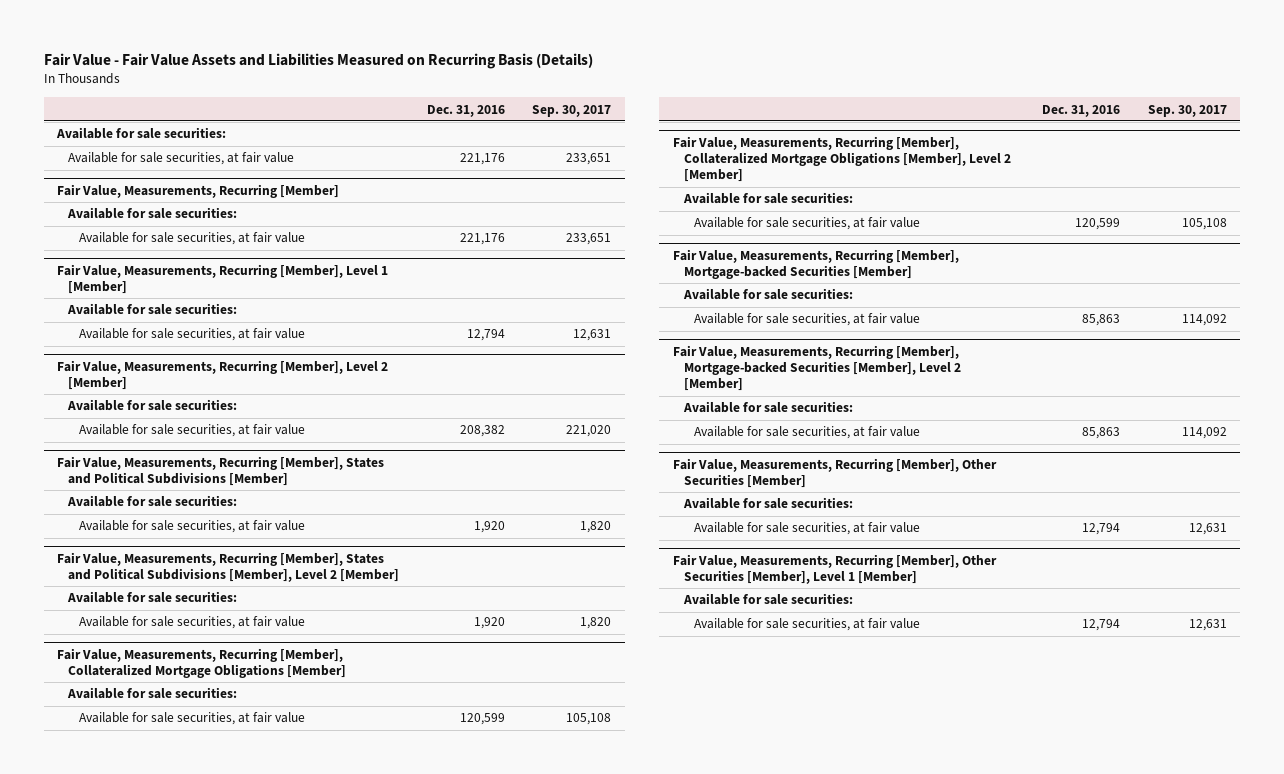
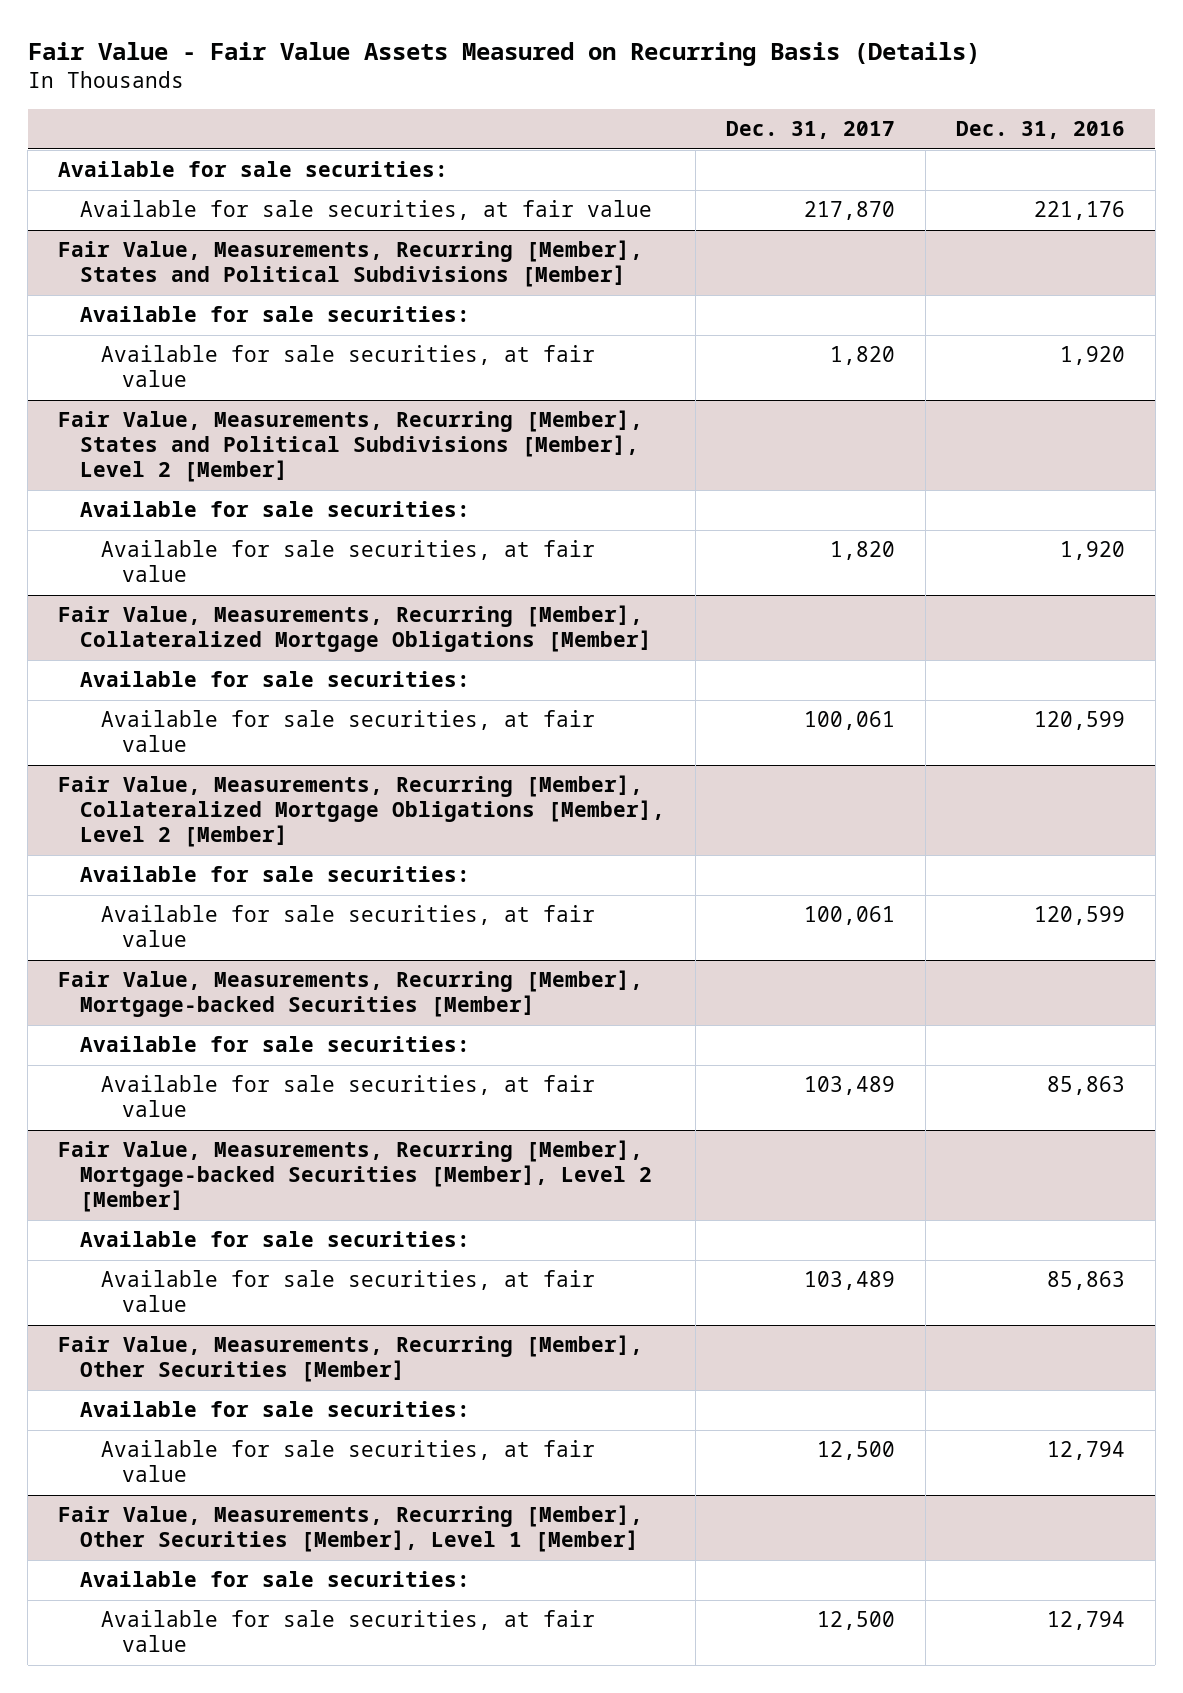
[43,52,593,69] Fair Value - Fair Value Assets and Liabilities Measured on Recurring Basis (Details) -> [27,42,980,67] Fair Value - Fair Value Assets Measured on Recurring Basis (Details)
[532,104,612,117] Sep. 30, 2017 -> none
none -> [725,121,895,140] Dec. 31, 2017
[57,183,340,198] Fair Value, Measurements, Recurring [Member] -> none
[66,207,237,220] Available for sale securities: -> none
[78,232,305,246] Available for sale securities, at fair value -> none
[57,263,389,294] Fair Value, Measurements, Recurring [Member], Level 1 [Member] -> none
[66,303,237,316] Available for sale securities: -> none
[78,328,305,342] Available for sale securities, at fair value -> none
[57,359,389,390] Fair Value, Measurements, Recurring [Member], Level 2 [Member] -> none
[66,399,237,412] Available for sale securities: -> none
[78,424,305,438] Available for sale securities, at fair value -> none

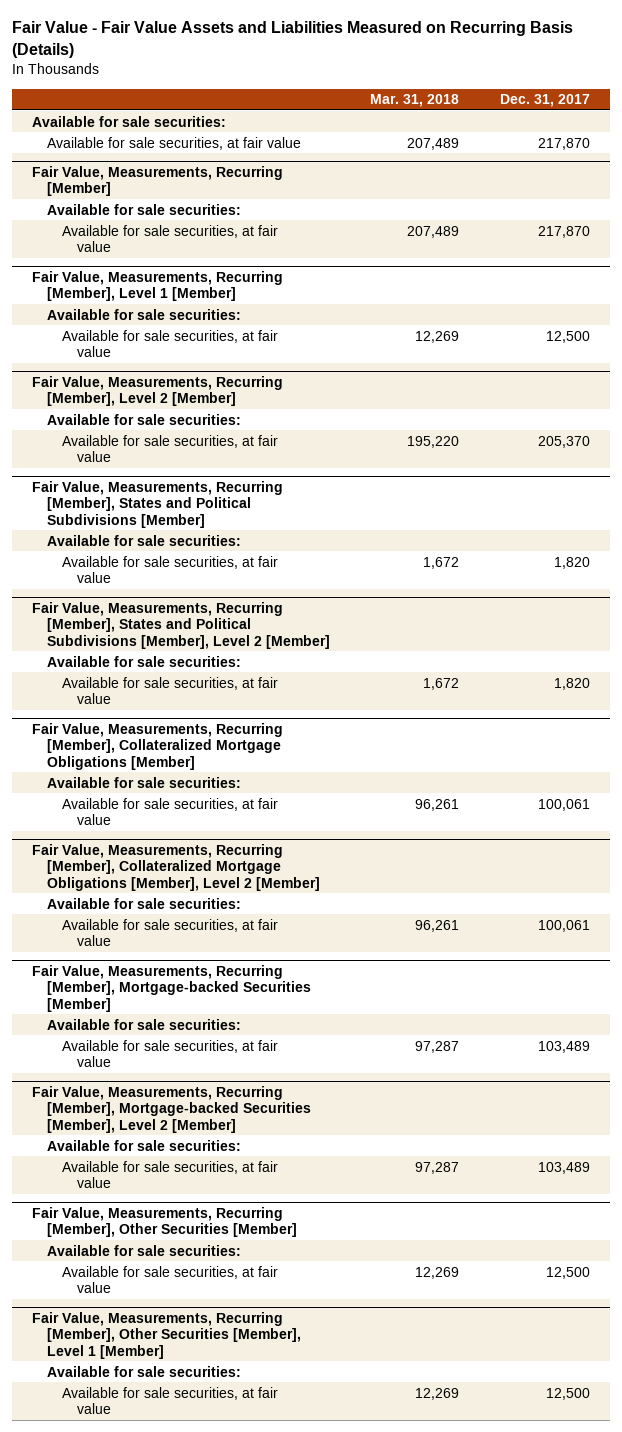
[27,42,980,67] Fair Value - Fair Value Assets Measured on Recurring Basis (Details) -> [11,21,573,59] Fair Value - Fair Value Assets and Liabilities Measured on Recurring Basis (Details)
[955,121,1125,140] Dec. 31, 2016 -> none
none -> [370,94,460,108] Mar. 31, 2018
none -> [31,165,283,197] Fair Value, Measurements, Recurring [Member]
none -> [46,203,241,215] Available for sale securities:
none -> [61,224,278,252] Available for sale securities, at fair value
none -> [31,270,283,302] Fair Value, Measurements, Recurring [Member], Level 1 [Member]
none -> [46,308,241,320] Available for sale securities:
none -> [61,329,278,357] Available for sale securities, at fair value
none -> [31,375,283,407] Fair Value, Measurements, Recurring [Member], Level 2 [Member]
none -> [46,413,241,425] Available for sale securities:
none -> [61,434,278,462] Available for sale securities, at fair value

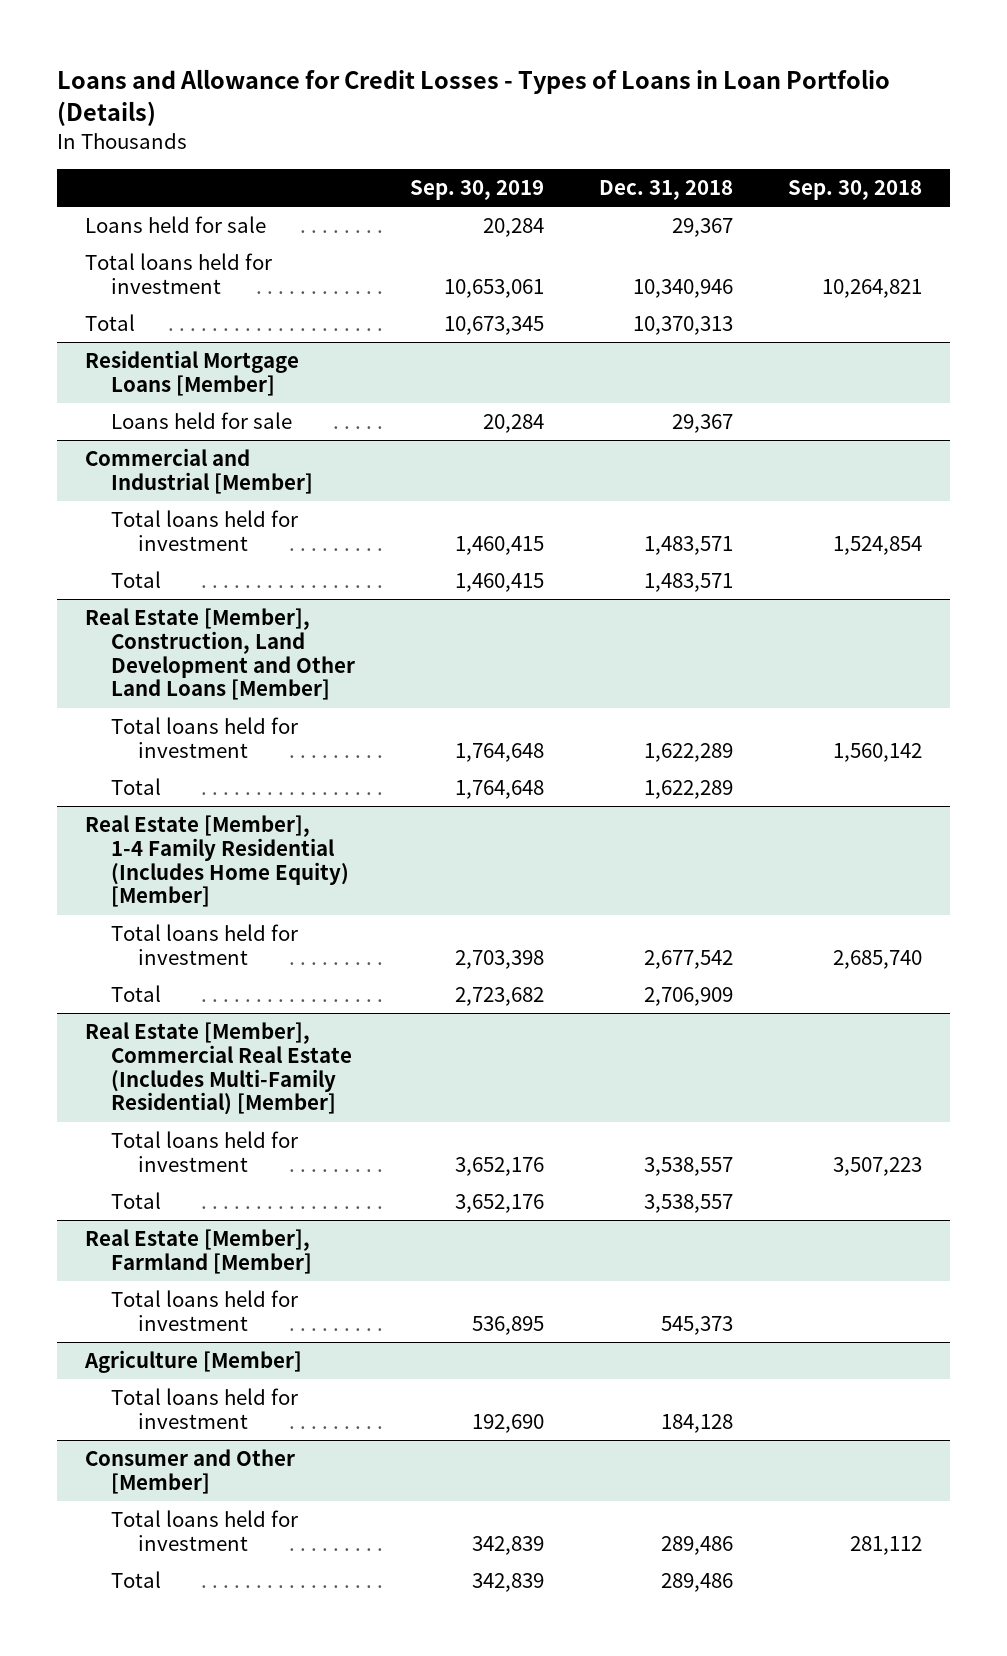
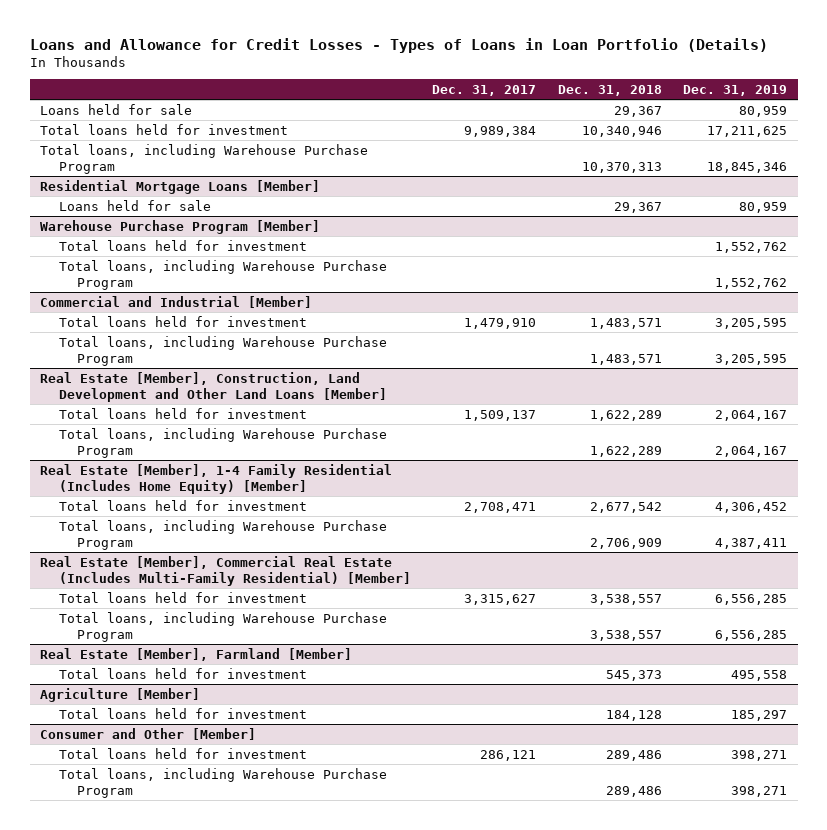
[410,180,545,201] Sep. 30, 2019 -> none
[788,180,923,201] Sep. 30, 2018 -> none
none -> [432,85,537,97] Dec. 31, 2017
none -> [682,85,787,97] Dec. 31, 2019
[84,314,135,332] Total -> [40,143,369,174] Total loans, including Warehouse Purchase Program
none -> [40,219,321,234] Warehouse Purchase Program [Member]
none -> [58,239,307,251] Total loans held for investment
none -> [58,259,387,290] Total loans, including Warehouse Purchase Program
[111,571,162,589] Total -> [58,335,387,366] Total loans, including Warehouse Purchase Program
[111,778,162,796] Total -> [58,427,387,458] Total loans, including Warehouse Purchase Program
[111,985,162,1003] Total -> [58,519,387,550] Total loans, including Warehouse Purchase Program
[111,1192,162,1210] Total -> [58,611,387,642] Total loans, including Warehouse Purchase Program
[111,1571,162,1589] Total -> [58,767,387,798] Total loans, including Warehouse Purchase Program

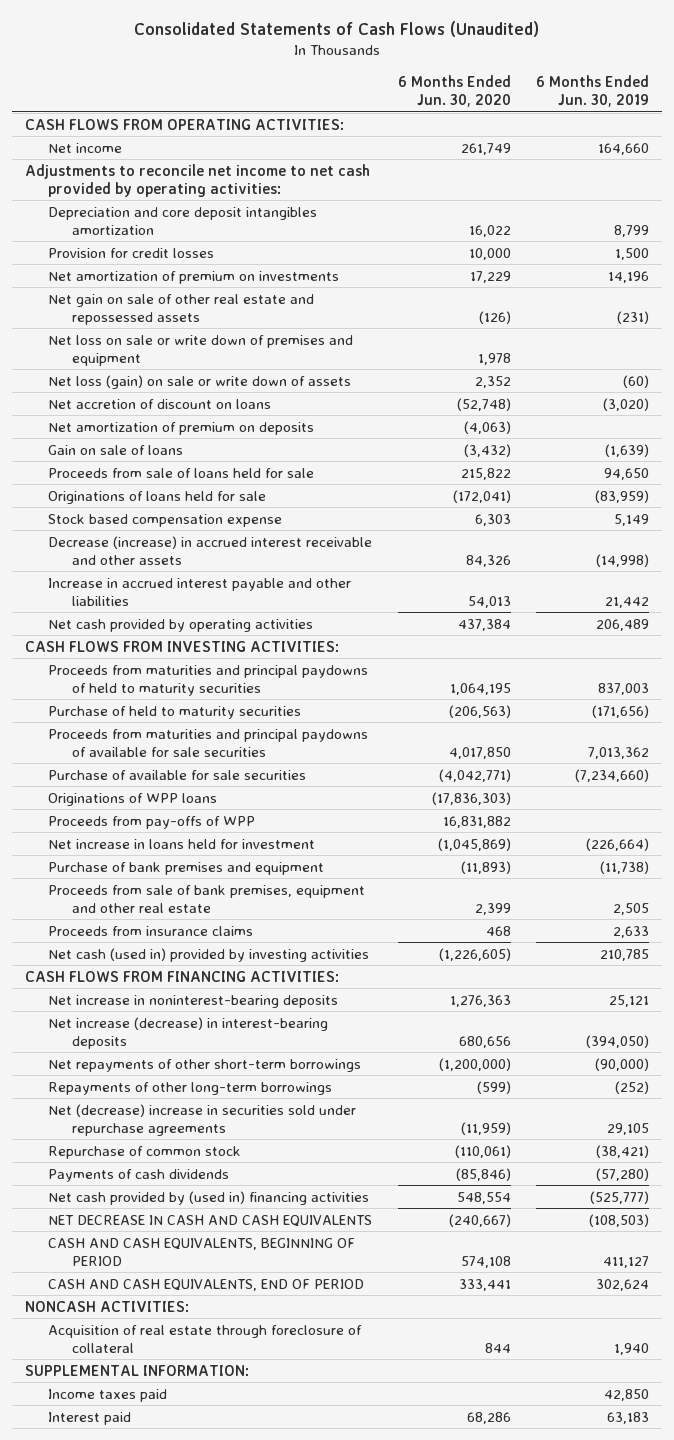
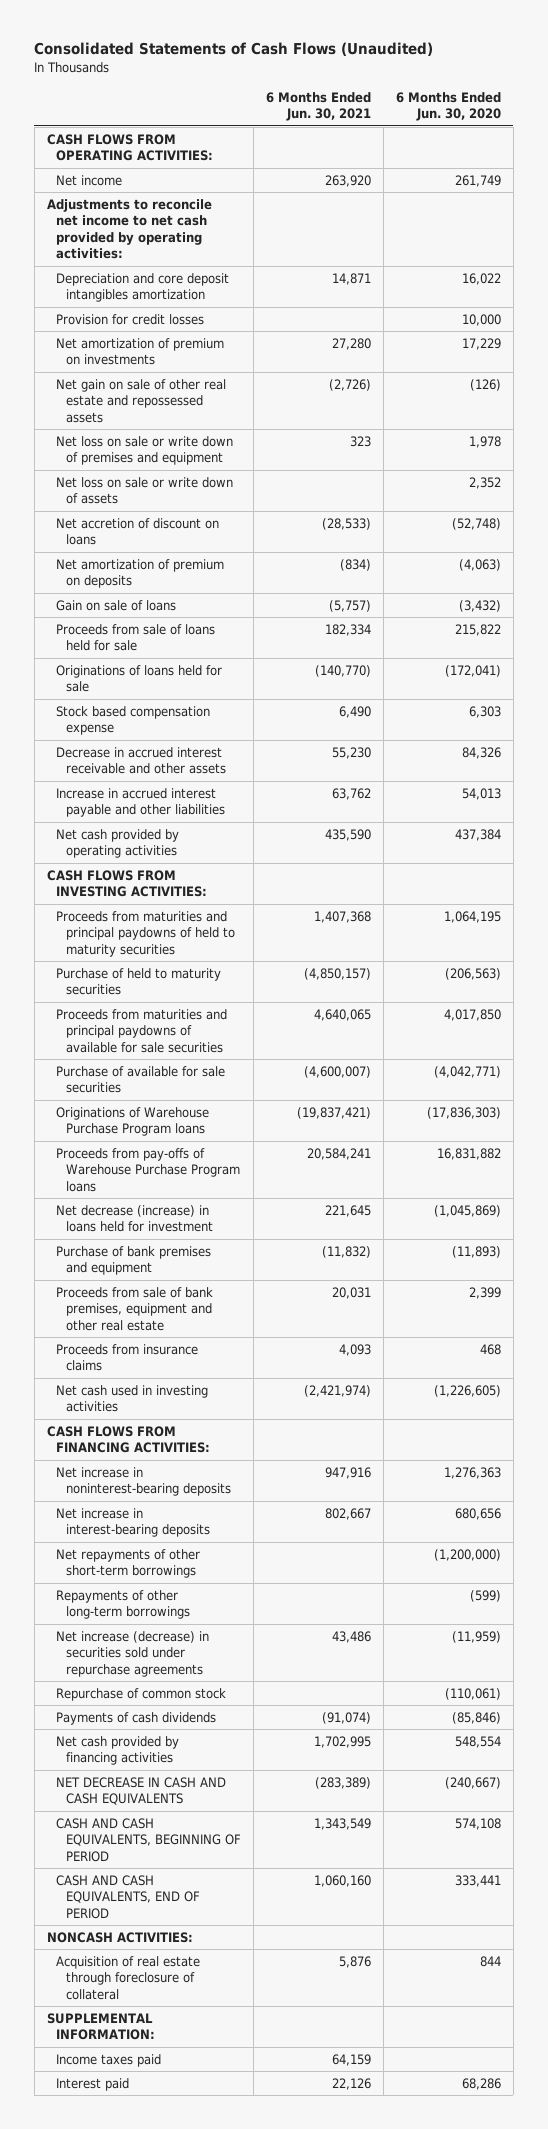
[536,74,650,108] 6 Months Ended Jun. 30, 2019 -> none
none -> [265,91,371,122] 6 Months Ended Jun. 30, 2021
[48,374,352,389] Net loss (gain) on sale or write down of assets -> [56,476,234,505] Net loss on sale or write down of assets
[48,535,373,565] Decrease (increase) in accrued interest receivable and other assets -> [56,746,227,775] Decrease in accrued interest receivable and other assets
[48,792,218,806] Originations of WPP loans -> [56,1106,210,1137] Originations of Warehouse Purchase Program loans
[48,815,256,829] Proceeds from pay-offs of WPP -> [56,1147,241,1192] Proceeds from pay-offs of Warehouse Purchase Program loans
[48,838,316,849] Net increase in loans held for investment -> [56,1204,214,1233] Net decrease (increase) in loans held for investment
[48,947,370,962] Net cash (used in) provided by investing activities -> [56,1384,209,1413] Net cash used in investing activities
[48,1016,329,1049] Net increase (decrease) in interest-bearing deposits -> [56,1507,211,1538] Net increase in interest-bearing deposits
[48,1103,357,1136] Net (decrease) increase in securities sold under repurchase agreements -> [56,1630,210,1677] Net increase (decrease) in securities sold under repurchase agreements
[48,1190,370,1205] Net cash provided by (used in) financing activities -> [56,1735,180,1766] Net cash provided by financing activities

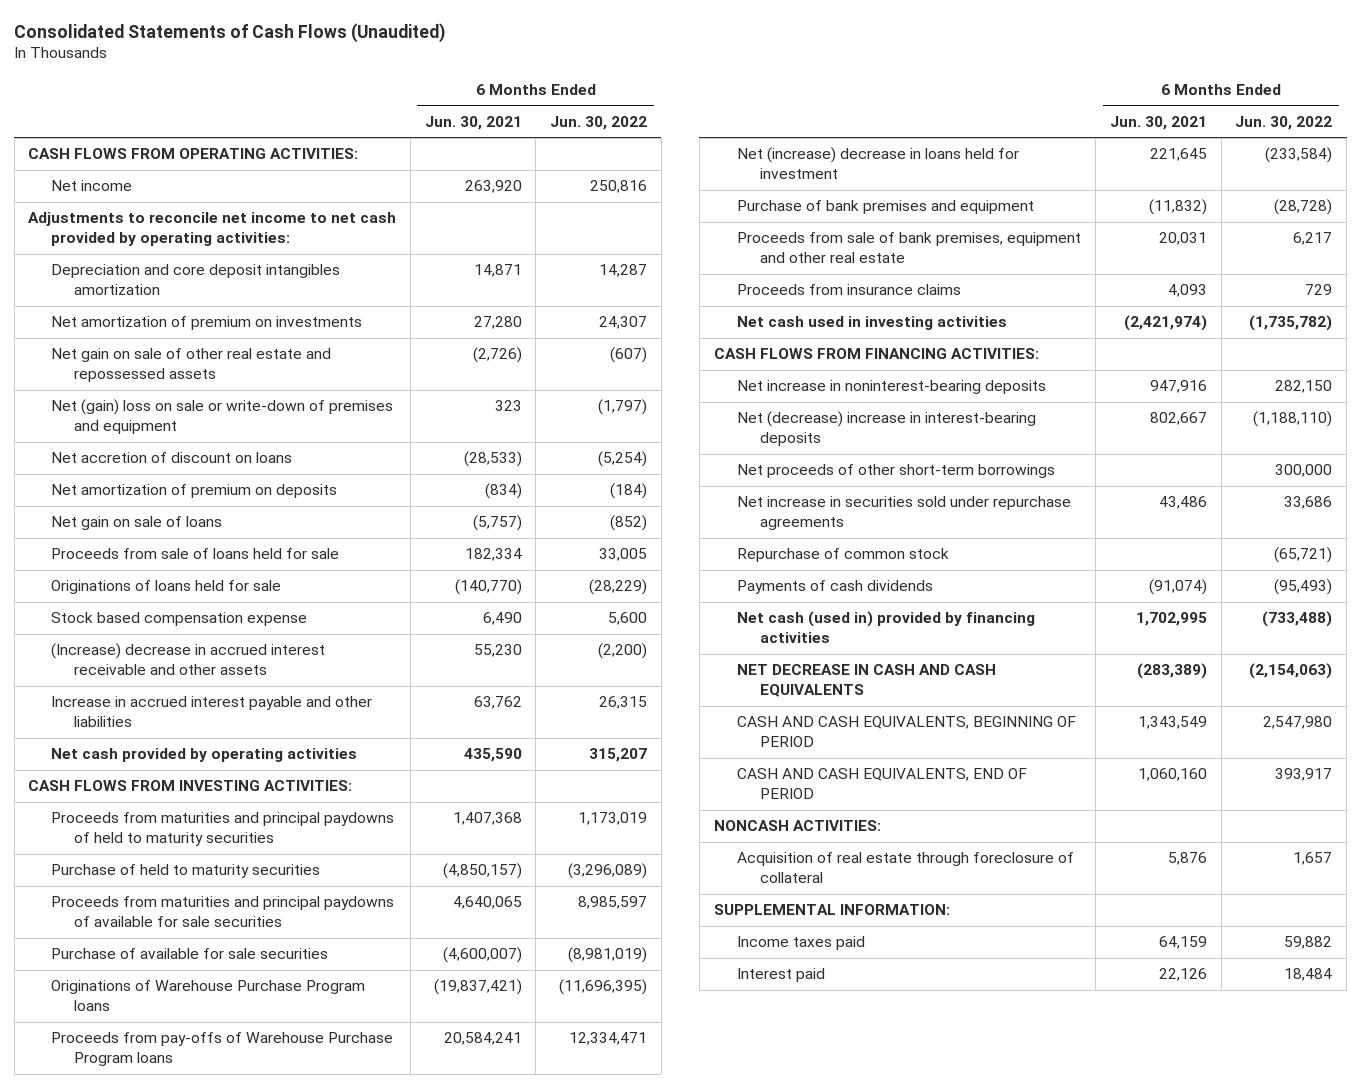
[395,91,501,122] 6 Months Ended Jun. 30, 2020 -> none
none -> [549,115,647,130] Jun. 30, 2022
[56,313,205,325] Provision for credit losses -> none
[56,476,234,505] Net loss on sale or write down of assets -> none
[56,435,234,466] Net loss on sale or write down of premises and equipment -> [51,399,394,435] Net (gain) loss on sale or write-down of premises and equipment
[56,599,177,611] Gain on sale of loans -> [51,516,223,531] Net gain on sale of loans
[56,746,227,775] Decrease in accrued interest receivable and other assets -> [51,643,326,676] (Increase) decrease in accrued interest receivable and other assets
[56,1204,214,1233] Net decrease (increase) in loans held for investment -> [736,147,1019,180] Net (increase) decrease in loans held for investment
[56,1589,191,1620] Repayments of other long-term borrowings -> none
[56,1507,211,1538] Net increase in interest-bearing deposits -> [736,411,1036,447] Net (decrease) increase in interest-bearing deposits
[56,1548,201,1579] Net repayments of other short-term borrowings -> [736,464,1055,479] Net proceeds of other short-term borrowings
[56,1630,210,1677] Net increase (decrease) in securities sold under repurchase agreements -> [736,496,1071,531] Net increase in securities sold under repurchase agreements
[56,1735,180,1766] Net cash provided by financing activities -> [736,611,1035,644] Net cash (used in) provided by financing activities

